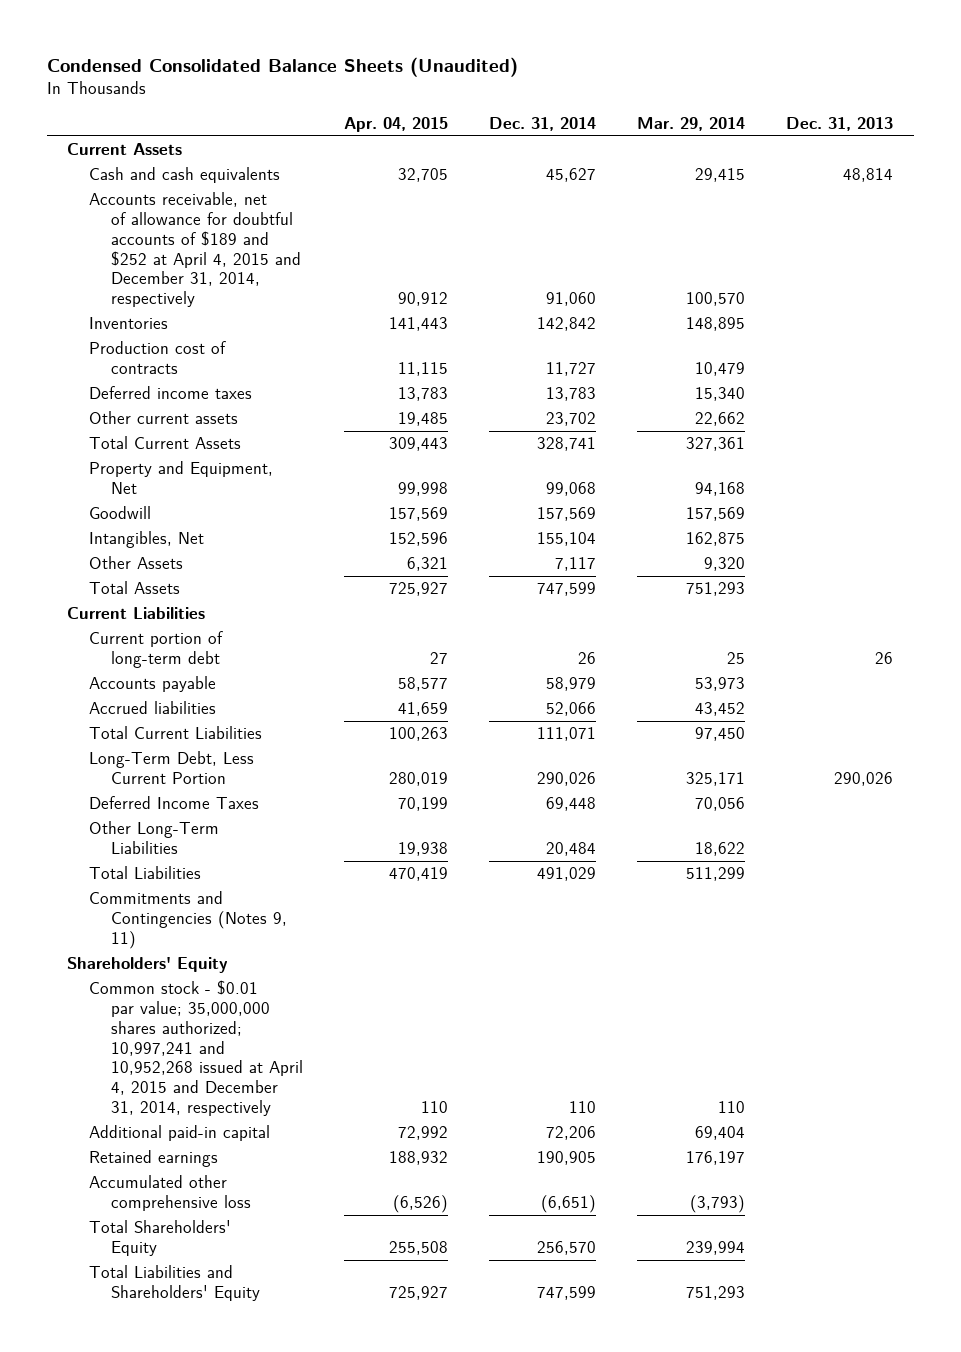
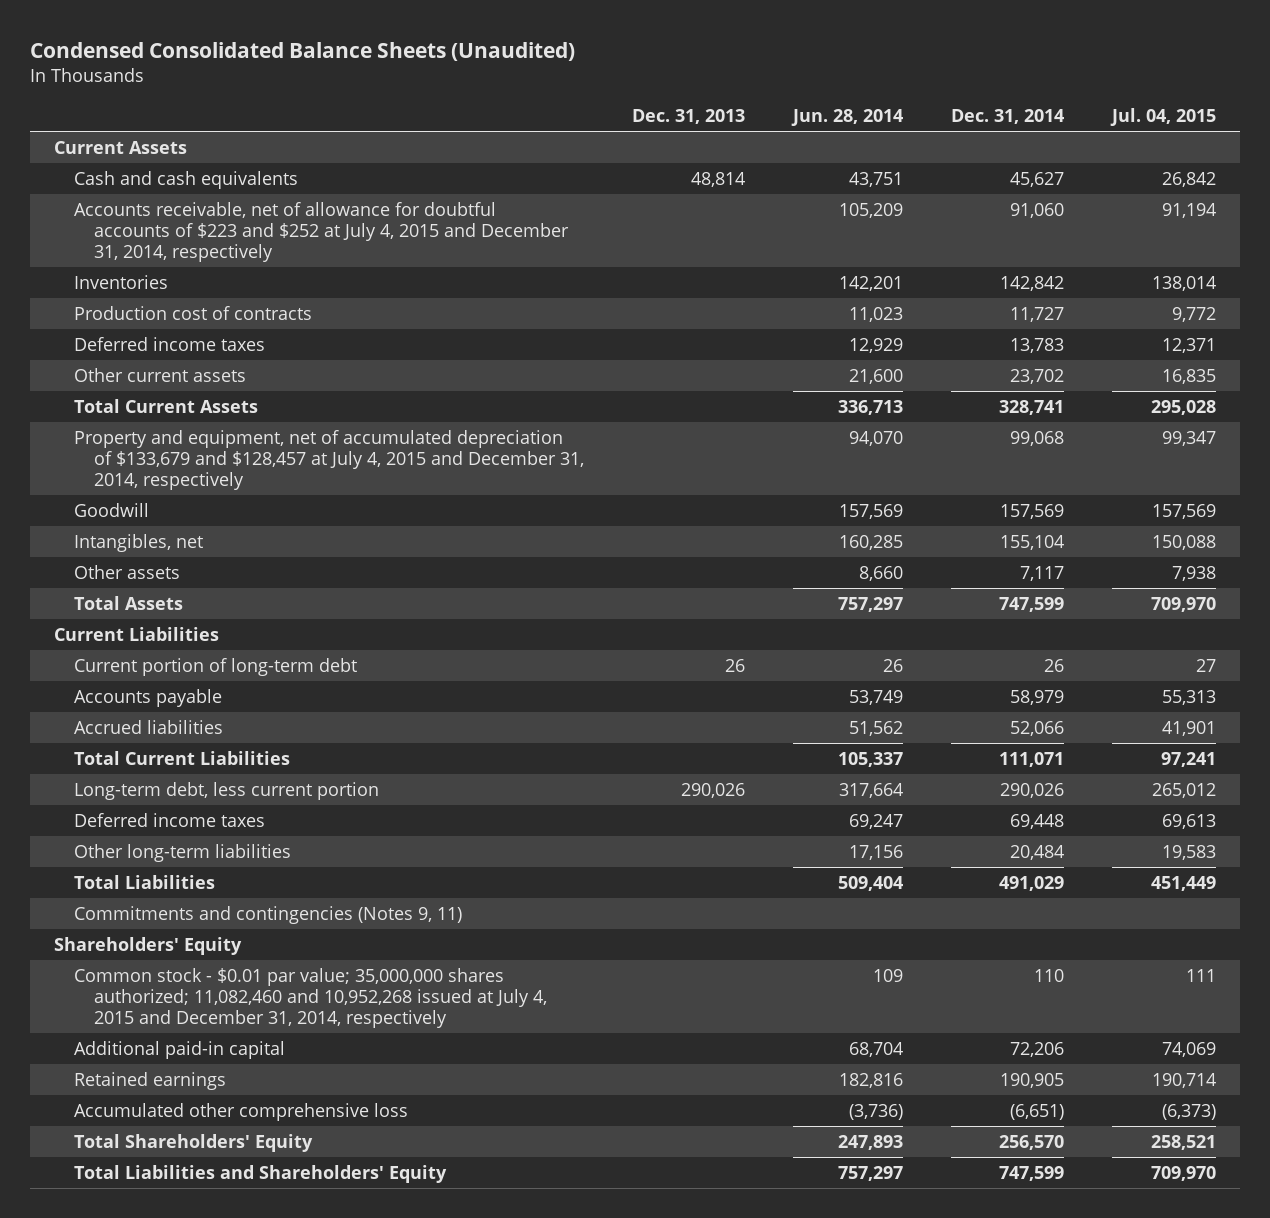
[344,116,449,132] Apr. 04, 2015 -> none
[637,116,746,131] Mar. 29, 2014 -> none
none -> [790,109,903,127] Jun. 28, 2014
none -> [1109,108,1216,127] Jul. 04, 2015
[89,192,302,308] Accounts receivable, net of allowance for doubtful accounts of $189 and $252 at April 4, 2015 and December 31, 2014, respectively -> [73,201,569,263] Accounts receivable, net of allowance for doubtful accounts of $223 and $252 at July 4, 2015 and December 31, 2014, respectively
[89,461,274,495] Property and Equipment, Net -> [73,429,584,491] Property and equipment, net of accumulated depreciation of $133,679 and $128,457 at July 4, 2015 and December 31, 2014, respectively
[89,531,205,549] Intangibles, Net -> [73,533,203,552] Intangibles, net
[89,556,184,570] Other Assets -> [73,564,180,579] Other assets
[89,751,255,785] Long-Term Debt, Less Current Portion -> [73,781,379,800] Long-term debt, less current portion
[89,796,260,810] Deferred Income Taxes -> [73,812,265,827] Deferred income taxes
[89,821,220,855] Other Long-Term Liabilities -> [73,843,291,862] Other long-term liabilities
[89,891,288,949] Commitments and Contingencies (Notes 9, 11) -> [73,905,462,924] Commitments and contingencies (Notes 9, 11)
[89,980,304,1116] Common stock - $0.01 par value; 35,000,000 shares authorized; 10,997,241 and 10,952,268 issued at April 4, 2015 and December 31, 2014, respectively -> [73,967,547,1029] Common stock - $0.01 par value; 35,000,000 shares authorized; 11,082,460 and 10,952,268 issued at July 4, 2015 and December 31, 2014, respectively

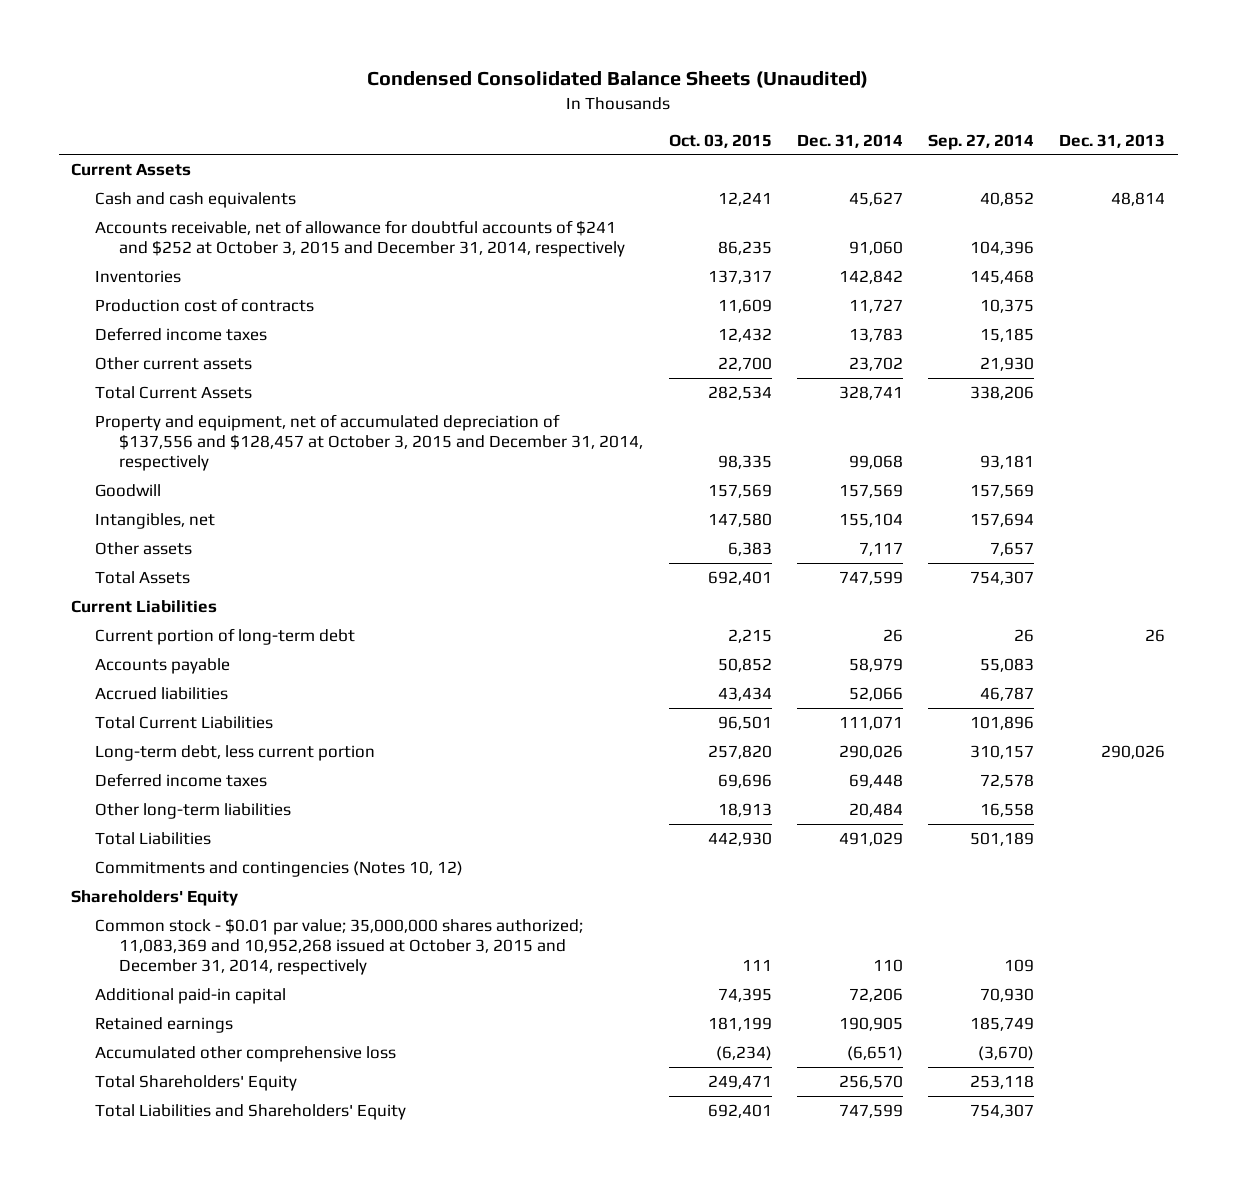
[790,109,903,127] Jun. 28, 2014 -> none
[1109,108,1216,127] Jul. 04, 2015 -> none
none -> [668,133,772,148] Oct. 03, 2015
none -> [927,133,1034,150] Sep. 27, 2014
[73,201,569,263] Accounts receivable, net of allowance for doubtful accounts of $223 and $252 at July 4, 2015 and December 31, 2014, respectively -> [95,219,626,258] Accounts receivable, net of allowance for doubtful accounts of $241 and $252 at October 3, 2015 and December 31, 2014, respectively
[73,429,584,491] Property and equipment, net of accumulated depreciation of $133,679 and $128,457 at July 4, 2015 and December 31, 2014, respectively -> [95,413,644,472] Property and equipment, net of accumulated depreciation of $137,556 and $128,457 at October 3, 2015 and December 31, 2014, respectively
[73,905,462,924] Commitments and contingencies (Notes 9, 11) -> [95,860,464,877] Commitments and contingencies (Notes 10, 12)
[73,967,547,1029] Common stock - $0.01 par value; 35,000,000 shares authorized; 11,082,460 and 10,952,268 issued at July 4, 2015 and December 31, 2014, respectively -> [95,917,584,976] Common stock - $0.01 par value; 35,000,000 shares authorized; 11,083,369 and 10,952,268 issued at October 3, 2015 and December 31, 2014, respectively

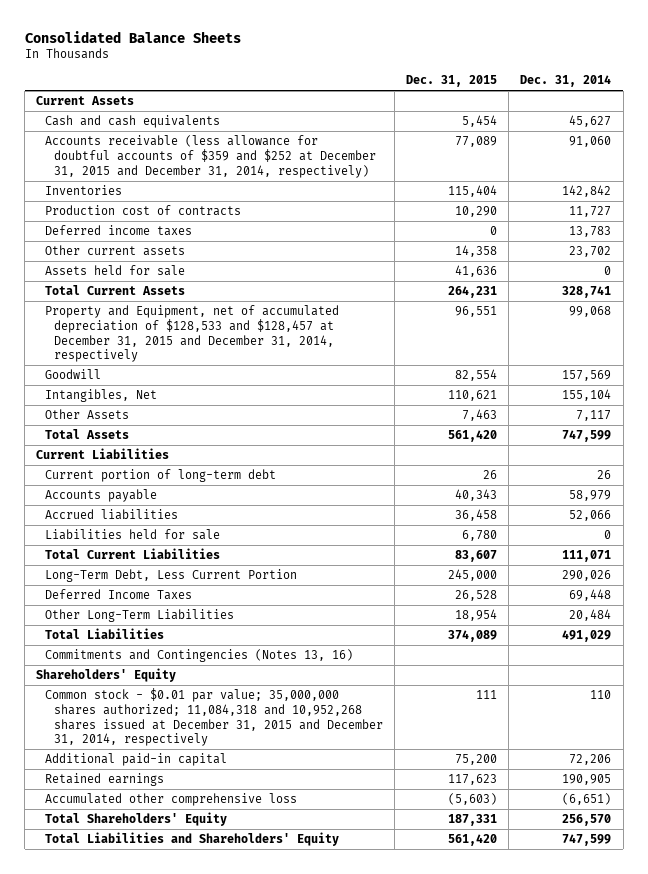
[367,71,869,89] Condensed Consolidated Balance Sheets (Unaudited) -> [24,30,241,43] Consolidated Balance Sheets
[668,133,772,148] Oct. 03, 2015 -> none
[927,133,1034,150] Sep. 27, 2014 -> none
[1059,133,1166,148] Dec. 31, 2013 -> none
none -> [405,75,497,88] Dec. 31, 2015
[95,219,626,258] Accounts receivable, net of allowance for doubtful accounts of $241 and $252 at October 3, 2015 and December 31, 2014, respectively -> [44,135,376,178] Accounts receivable (less allowance for doubtful accounts of $359 and $252 at December 31, 2015 and December 31, 2014, respectively)
none -> [44,265,185,277] Assets held for sale
[95,413,644,472] Property and equipment, net of accumulated depreciation of $137,556 and $128,457 at October 3, 2015 and December 31, 2014, respectively -> [44,305,339,363] Property and Equipment, net of accumulated depreciation of $128,533 and $128,457 at December 31, 2015 and December 31, 2014, respectively
[95,512,216,529] Intangibles, net -> [44,389,157,403] Intangibles, Net
[95,541,193,555] Other assets -> [44,409,129,420] Other Assets
none -> [44,529,220,541] Liabilities held for sale
[95,744,376,761] Long-term debt, less current portion -> [44,569,297,583] Long-Term Debt, Less Current Portion
[95,772,268,787] Deferred income taxes -> [44,589,192,601] Deferred Income Taxes
[95,802,292,819] Other long-term liabilities -> [44,609,234,623] Other Long-Term Liabilities
[95,860,464,877] Commitments and contingencies (Notes 10, 12) -> [44,649,353,663] Commitments and Contingencies (Notes 13, 16)
[95,917,584,976] Common stock - $0.01 par value; 35,000,000 shares authorized; 11,083,369 and 10,952,268 issued at October 3, 2015 and December 31, 2014, respectively -> [44,688,383,747] Common stock - $0.01 par value; 35,000,000 shares authorized; 11,084,318 and 10,952,268 shares issued at December 31, 2015 and December 31, 2014, respectively

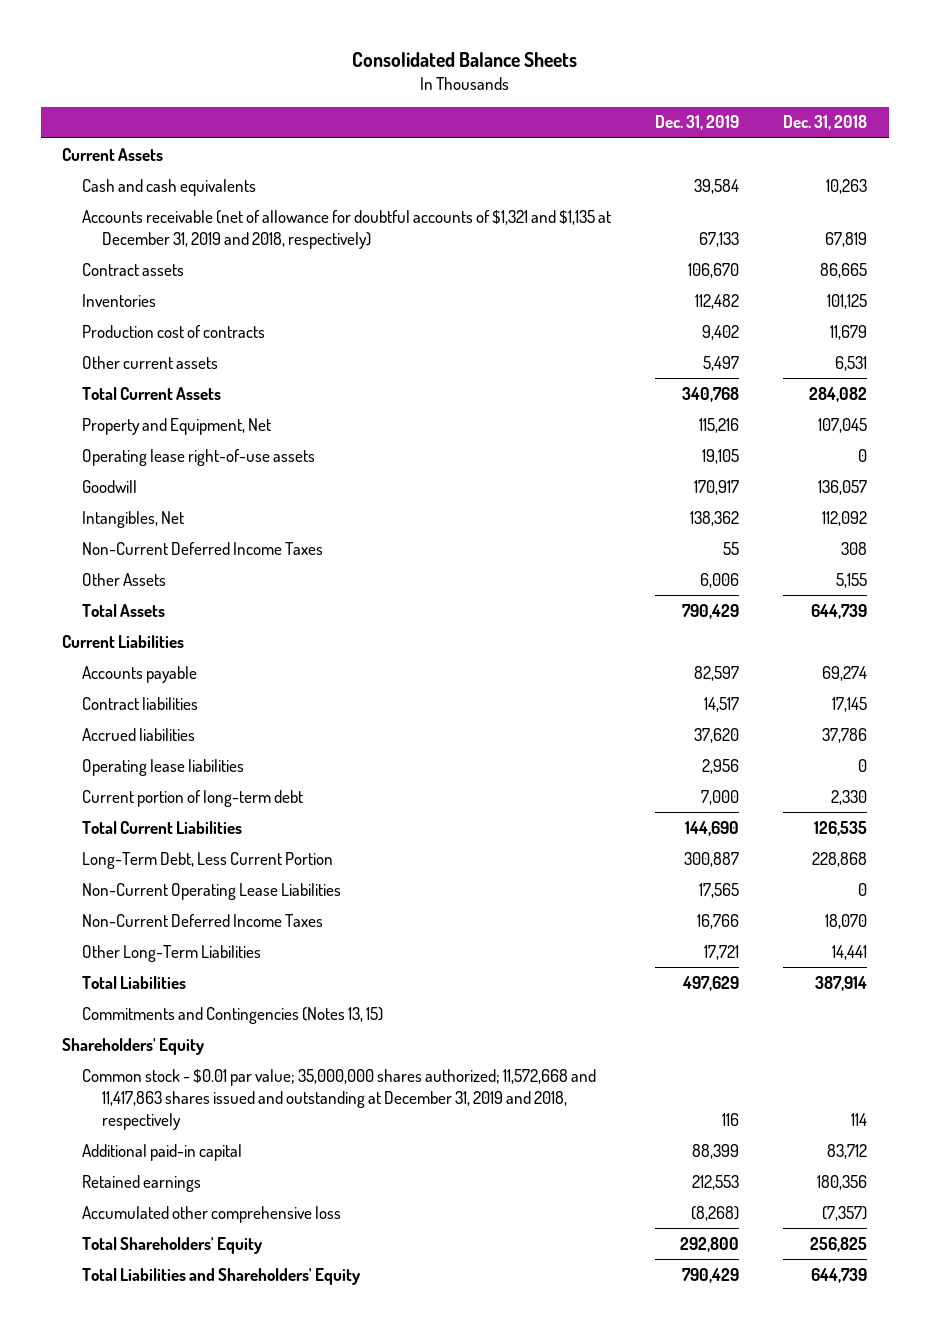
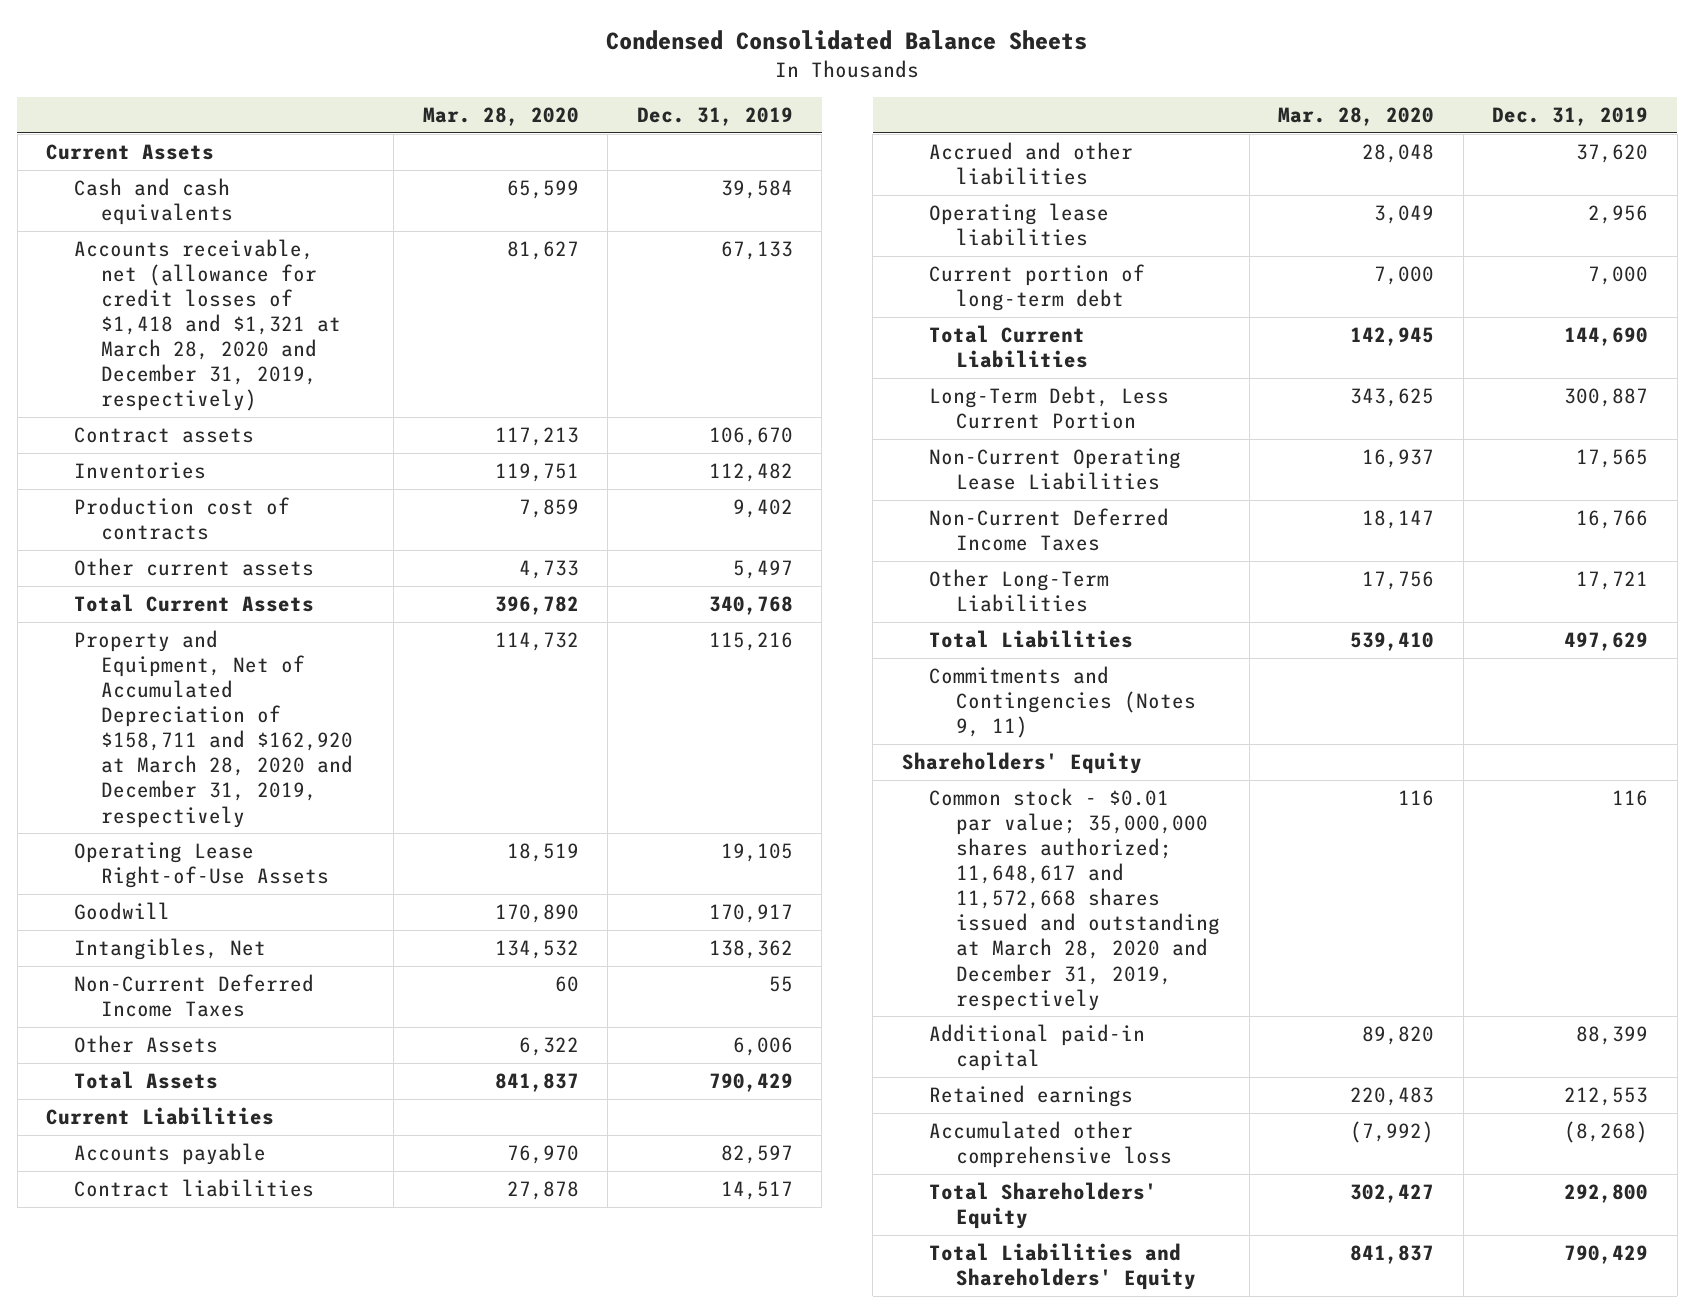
[351,51,577,67] Consolidated Balance Sheets -> [606,30,1088,51] Condensed Consolidated Balance Sheets
[782,115,867,131] Dec. 31, 2018 -> none
none -> [422,107,579,127] Mar. 28, 2020
[82,209,612,249] Accounts receivable (net of allowance for doubtful accounts of $1,321 and $1,135 at December 31, 2019 and 2018, respectively) -> [73,239,341,412] Accounts receivable, net (allowance for credit losses of $1,418 and $1,321 at March 28, 2020 and December 31, 2019, respectively)
[82,417,272,435] Property and Equipment, Net -> [73,630,353,828] Property and Equipment, Net of Accumulated Depreciation of $158,711 and $162,920 at March 28, 2020 and December 31, 2019, respectively
[82,448,316,466] Operating lease right-of-use assets -> [73,842,329,889] Operating Lease Right-of-Use Assets
[82,727,196,741] Accrued liabilities -> [928,142,1133,186] Accrued and other liabilities
[82,1006,384,1024] Commitments and Contingencies (Notes 13, 15) -> [928,666,1197,739] Commitments and Contingencies (Notes 9, 11)
[82,1068,597,1130] Common stock - $0.01 par value; 35,000,000 shares authorized; 11,572,668 and 11,417,863 shares issued and outstanding at December 31, 2019 and 2018, respectively -> [928,788,1221,1011] Common stock - $0.01 par value; 35,000,000 shares authorized; 11,648,617 and 11,572,668 shares issued and outstanding at March 28, 2020 and December 31, 2019, respectively

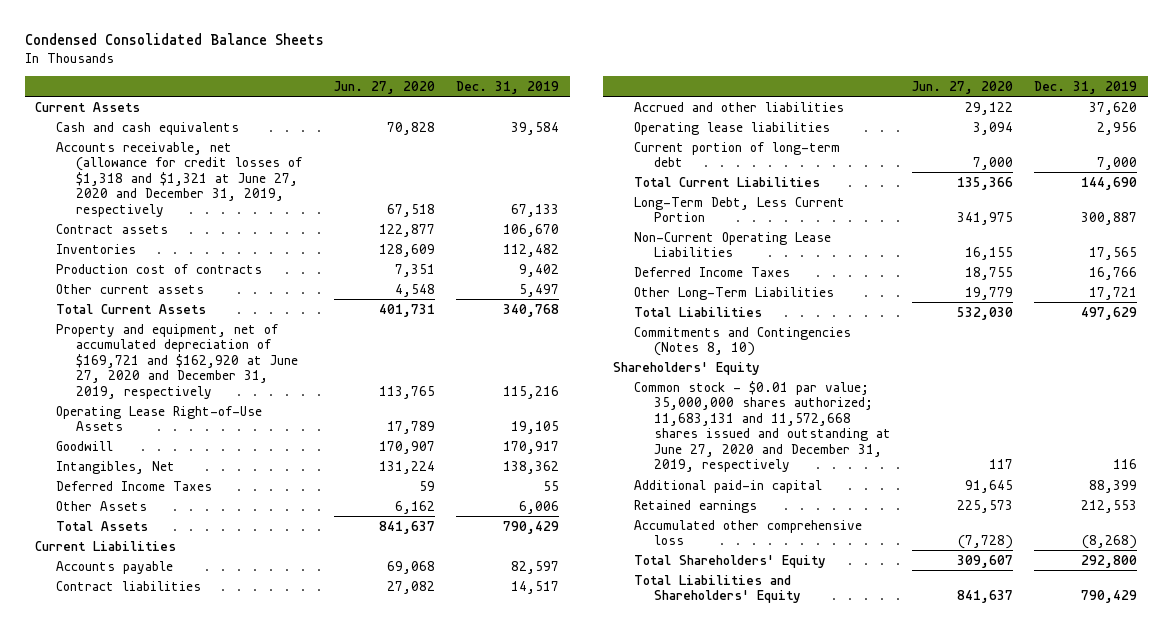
[422,107,579,127] Mar. 28, 2020 -> none
none -> [334,80,436,94] Jun. 27, 2020
[73,239,341,412] Accounts receivable, net (allowance for credit losses of $1,418 and $1,321 at March 28, 2020 and December 31, 2019, respectively) -> [55,141,302,217] Accounts receivable, net (allowance for credit losses of $1,318 and $1,321 at June 27, 2020 and December 31, 2019, respectively
[73,630,353,828] Property and Equipment, Net of Accumulated Depreciation of $158,711 and $162,920 at March 28, 2020 and December 31, 2019, respectively -> [55,323,298,399] Property and equipment, net of accumulated depreciation of $169,721 and $162,920 at June 27, 2020 and December 31, 2019, respectively
[73,974,314,1018] Non-Current Deferred Income Taxes -> [55,480,212,491] Deferred Income Taxes
[928,508,1169,552] Non-Current Deferred Income Taxes -> [633,266,790,277] Deferred Income Taxes
[928,666,1197,739] Commitments and Contingencies (Notes 9, 11) -> [633,326,851,357] Commitments and Contingencies (Notes 8, 10)
[928,788,1221,1011] Common stock - $0.01 par value; 35,000,000 shares authorized; 11,648,617 and 11,572,668 shares issued and outstanding at March 28, 2020 and December 31, 2019, respectively -> [633,380,892,473] Common stock - $0.01 par value; 35,000,000 shares authorized; 11,683,131 and 11,572,668 shares issued and outstanding at June 27, 2020 and December 31, 2019, respectively

